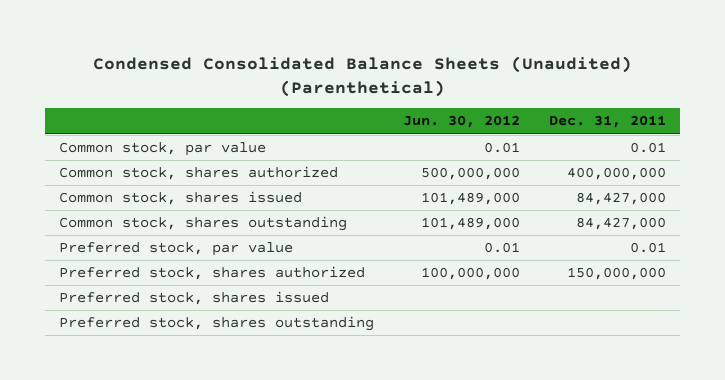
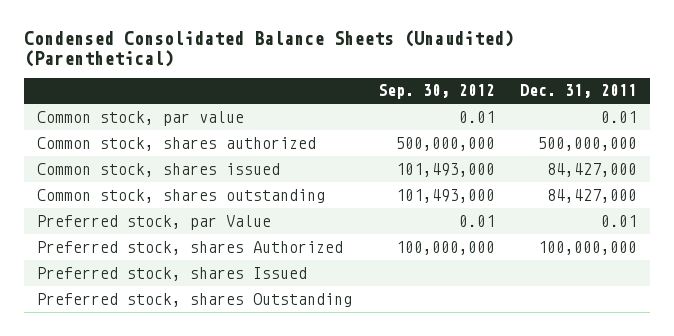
[403,115,521,129] Jun. 30, 2012 -> none
none -> [377,84,495,100] Sep. 30, 2012
[566,167,666,181] 400,000,000 -> [538,136,638,151] 500,000,000
[59,242,294,257] Preferred stock, par value -> [37,214,272,230] Preferred stock, par Value
[59,266,366,281] Preferred stock, shares authorized -> [37,240,344,255] Preferred stock, shares Authorized
[566,267,666,281] 150,000,000 -> [538,240,638,255] 100,000,000
[59,291,330,306] Preferred stock, shares issued -> [37,266,308,281] Preferred stock, shares Issued
[59,316,375,332] Preferred stock, shares outstanding -> [37,292,353,307] Preferred stock, shares Outstanding

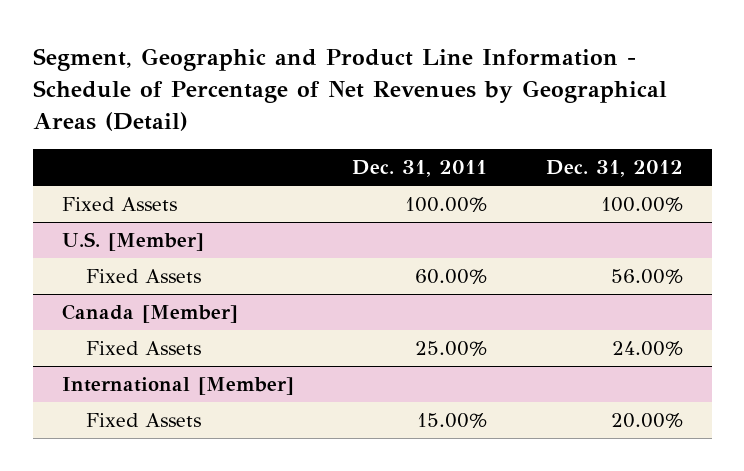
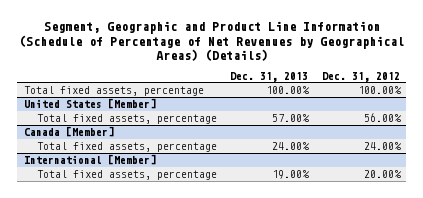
[32,47,667,131] Segment, Geographic and Product Line Information - Schedule of Percentage of Net Revenues by Geographical Areas (Detail) -> [18,21,404,61] Segment, Geographic and Product Line Information (Schedule of Percentage of Net Revenues by Geographical Areas) (Details)
[352,160,488,178] Dec. 31, 2011 -> none
none -> [230,71,309,82] Dec. 31, 2013
[61,232,204,252] U.S. [Member] -> none
[61,197,177,212] Fixed Assets -> [23,85,204,96] Total fixed assets, percentage
none -> [23,97,156,109] United States [Member]
[85,269,201,284] Fixed Assets -> [36,113,217,124] Total fixed assets, percentage
[85,341,201,356] Fixed Assets -> [36,141,217,152] Total fixed assets, percentage
[85,413,201,428] Fixed Assets -> [36,169,217,180] Total fixed assets, percentage

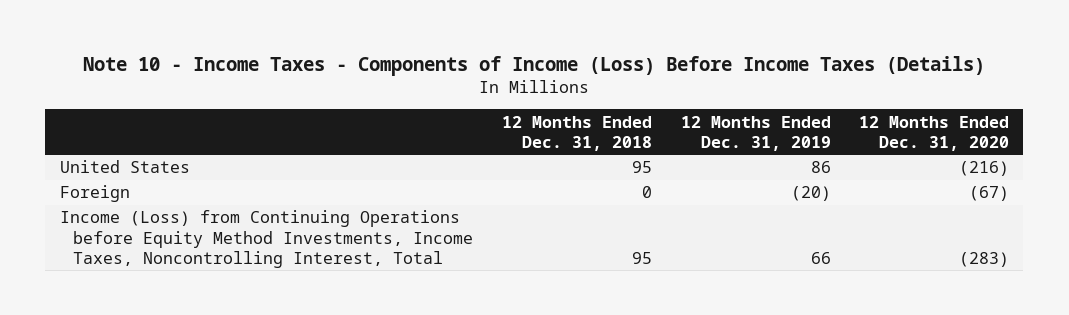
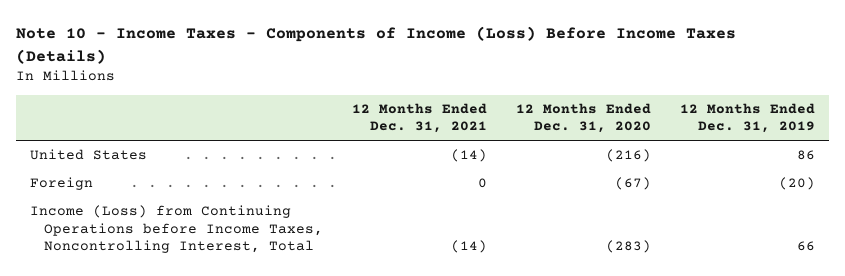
[502,115,653,151] 12 Months Ended Dec. 31, 2018 -> none
none -> [351,102,487,134] 12 Months Ended Dec. 31, 2021
[59,210,474,268] Income (Loss) from Continuing Operations before Equity Method Investments, Income Taxes, Noncontrolling Interest, Total -> [30,205,323,254] Income (Loss) from Continuing Operations before Income Taxes, Noncontrolling Interest, Total

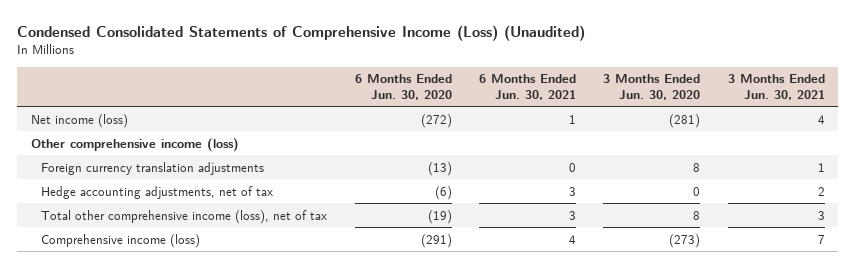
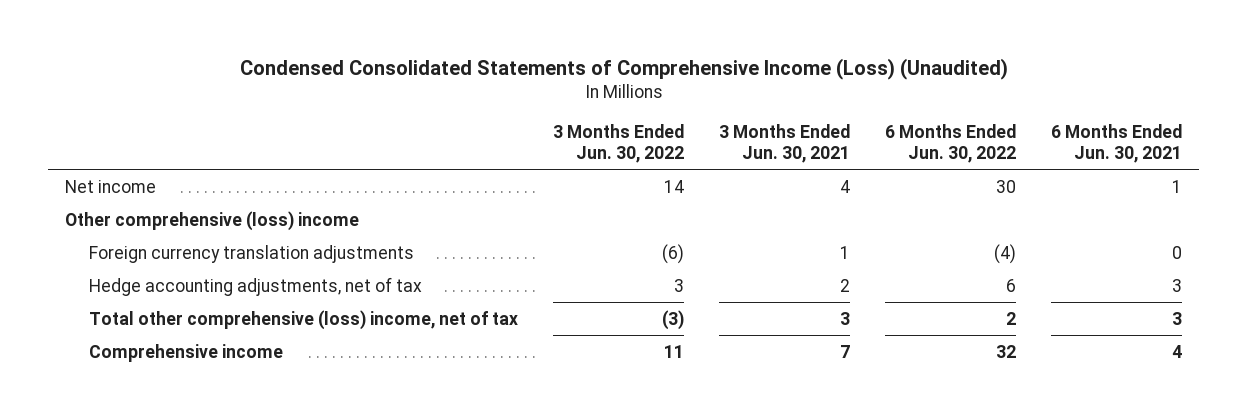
[354,74,452,100] 6 Months Ended Jun. 30, 2020 -> none
[603,74,701,100] 3 Months Ended Jun. 30, 2020 -> none
none -> [553,124,685,163] 3 Months Ended Jun. 30, 2022
none -> [884,124,1016,163] 6 Months Ended Jun. 30, 2022
[31,113,129,128] Net income (loss) -> [65,179,157,193] Net income
[31,137,240,152] Other comprehensive income (loss) -> [65,210,360,231] Other comprehensive (loss) income
[41,209,328,224] Total other comprehensive income (loss), net of tax -> [89,309,519,330] Total other comprehensive (loss) income, net of tax
[41,233,201,248] Comprehensive income (loss) -> [89,343,284,362] Comprehensive income

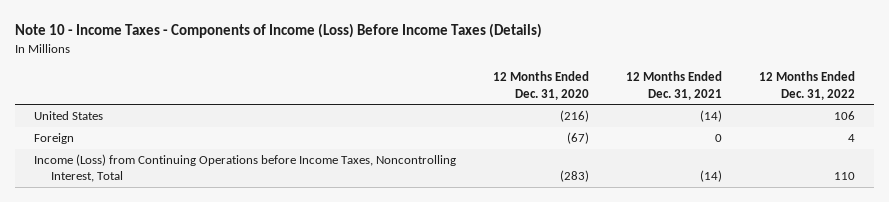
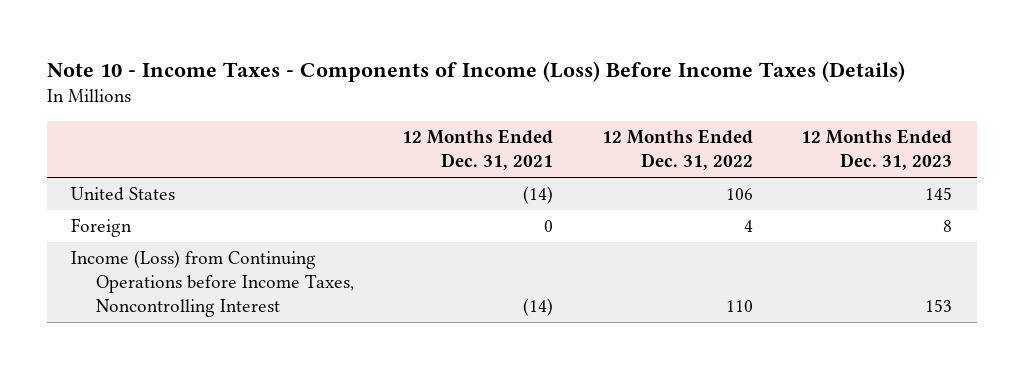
[492,71,589,100] 12 Months Ended Dec. 31, 2020 -> none
none -> [801,129,953,171] 12 Months Ended Dec. 31, 2023
[33,154,456,183] Income (Loss) from Continuing Operations before Income Taxes, Noncontrolling Interest, Total -> [71,250,354,318] Income (Loss) from Continuing Operations before Income Taxes, Noncontrolling Interest

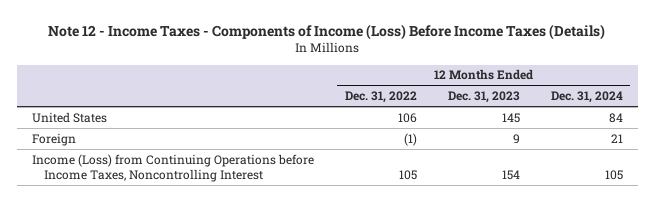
[47,60,906,82] Note 10 - Income Taxes - Components of Income (Loss) Before Income Taxes (Details) -> [48,23,606,40] Note 12 - Income Taxes - Components of Income (Loss) Before Income Taxes (Details)
[402,129,554,171] 12 Months Ended Dec. 31, 2021 -> none
none -> [550,91,623,104] Dec. 31, 2024
[743,220,753,233] 4 -> [403,132,417,146] (1)
[943,220,953,233] 8 -> [512,133,520,144] 9
[725,300,753,313] 110 -> [398,169,417,180] 105
[925,299,953,313] 153 -> [501,169,520,180] 154

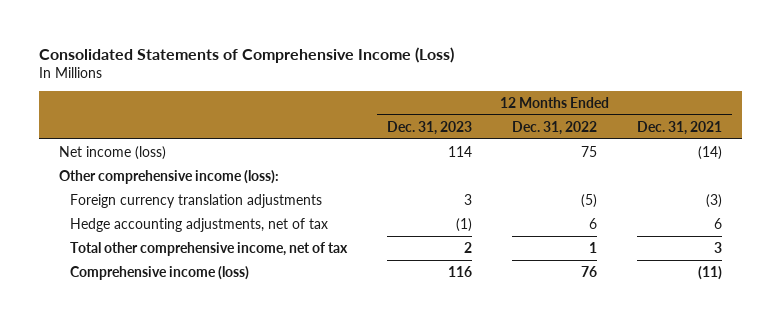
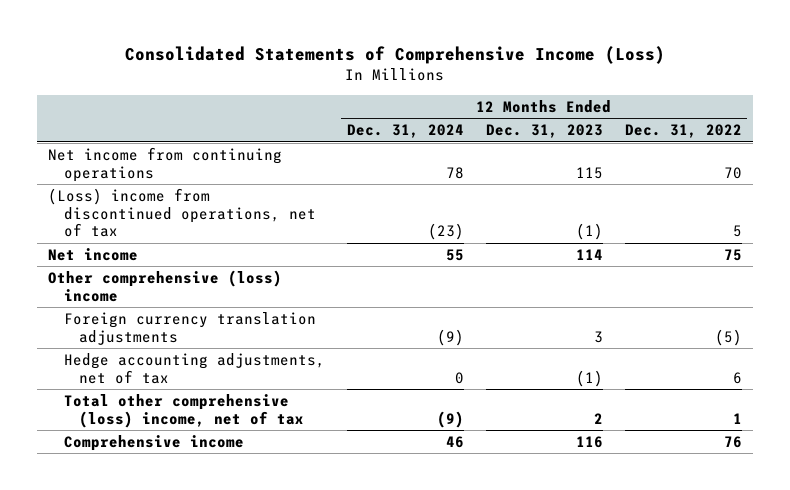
[637,120,723,135] Dec. 31, 2021 -> none
none -> [346,124,464,139] Dec. 31, 2024
none -> [48,146,283,182] Net income from continuing operations
none -> [48,187,316,238] (Loss) income from discontinued operations, net of tax
[58,145,166,160] Net income (loss) -> [48,247,139,261] Net income
[58,169,279,184] Other comprehensive income (loss): -> [48,269,283,302] Other comprehensive (loss) income
[70,241,349,256] Total other comprehensive income, net of tax -> [63,393,305,428] Total other comprehensive (loss) income, net of tax
[70,265,250,280] Comprehensive income (loss) -> [63,434,244,451] Comprehensive income

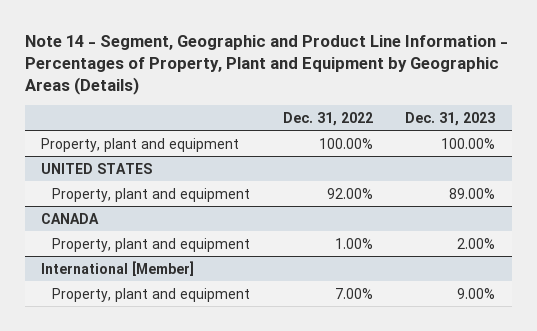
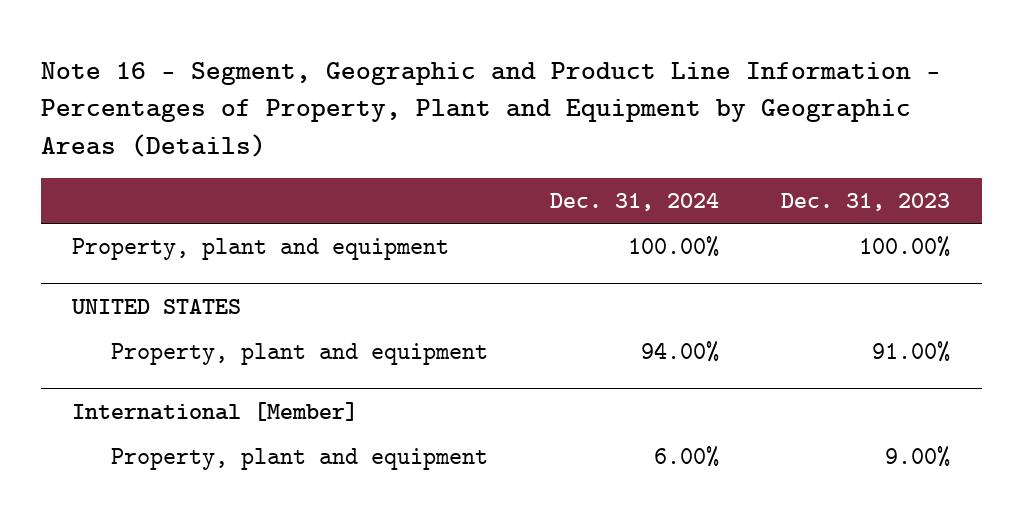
[24,34,508,95] Note 14 - Segment, Geographic and Product Line Information - Percentages of Property, Plant and Equipment by Geographic Areas (Details) -> [40,61,941,157] Note 16 - Segment, Geographic and Product Line Information - Percentages of Property, Plant and Equipment by Geographic Areas (Details)
[282,111,373,126] Dec. 31, 2022 -> none
none -> [550,193,720,212] Dec. 31, 2024
[41,212,100,224] CANADA -> none
[51,237,250,252] Property, plant and equipment -> none
[449,187,496,199] 89.00% -> [872,340,951,362] 91.00%

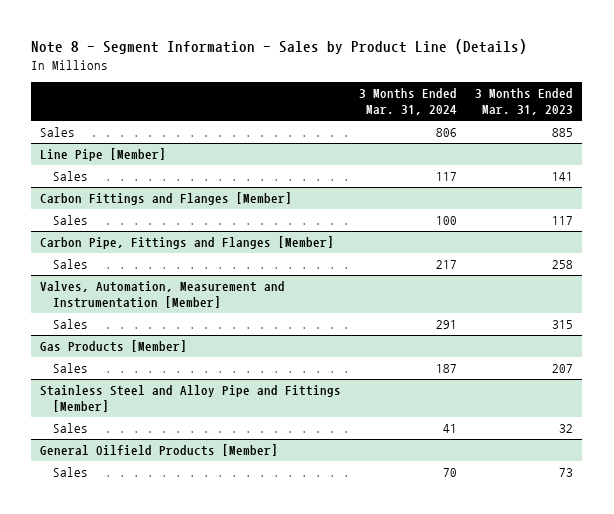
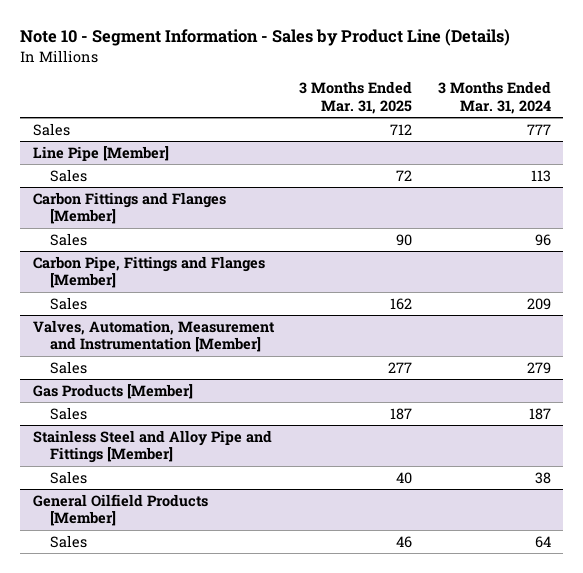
[31,39,528,55] Note 8 - Segment Information - Sales by Product Line (Details) -> [19,29,510,47] Note 10 - Segment Information - Sales by Product Line (Details)
[475,88,574,116] 3 Months Ended Mar. 31, 2023 -> none
none -> [299,81,413,114] 3 Months Ended Mar. 31, 2025
[436,128,458,138] 806 -> [526,123,551,135] 777
[436,172,458,182] 117 -> [530,169,551,182] 113
[436,216,458,226] 100 -> [534,233,551,246] 96
[436,260,458,270] 217 -> [526,297,551,310] 209
[436,320,458,330] 291 -> [526,361,551,374] 279
[443,424,458,434] 41 -> [534,471,551,484] 38
[443,468,458,478] 70 -> [534,535,551,548] 64

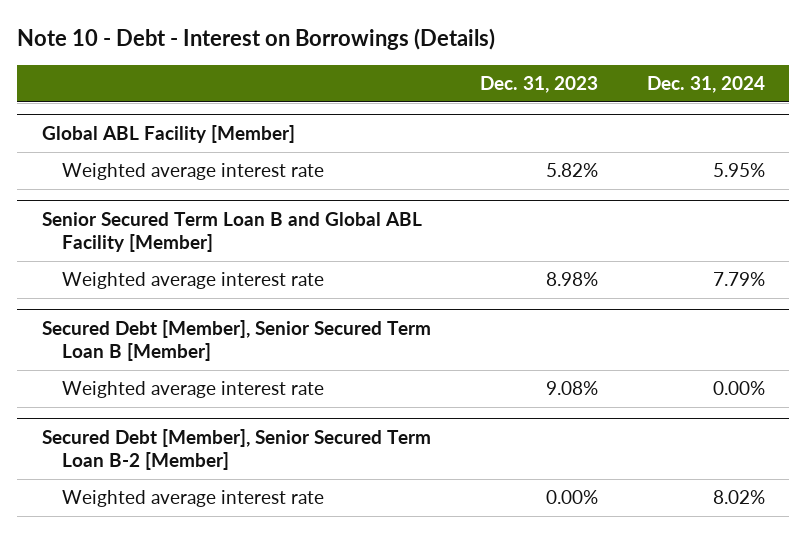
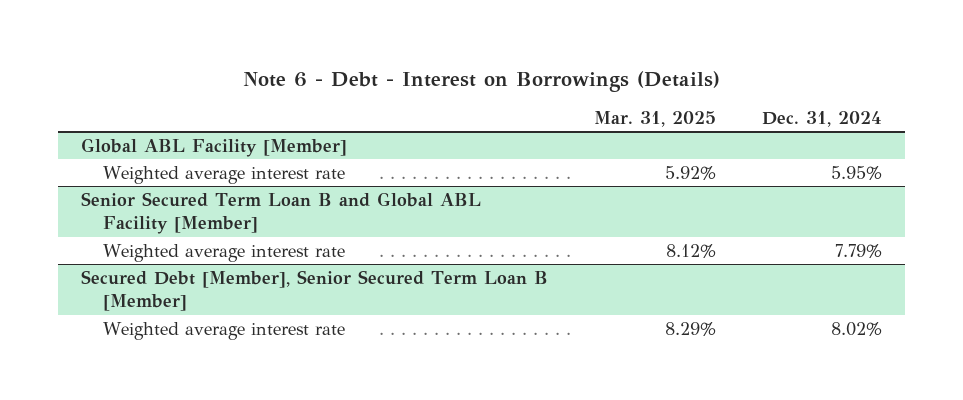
[17,28,496,51] Note 10 - Debt - Interest on Borrowings (Details) -> [242,70,720,92] Note 6 - Debt - Interest on Borrowings (Details)
[479,75,598,93] Dec. 31, 2023 -> none
none -> [594,110,717,127] Mar. 31, 2025
[62,381,325,399] Weighted average interest rate -> none
[41,429,431,471] Secured Debt [Member], Senior Secured Term Loan B-2 [Member] -> none

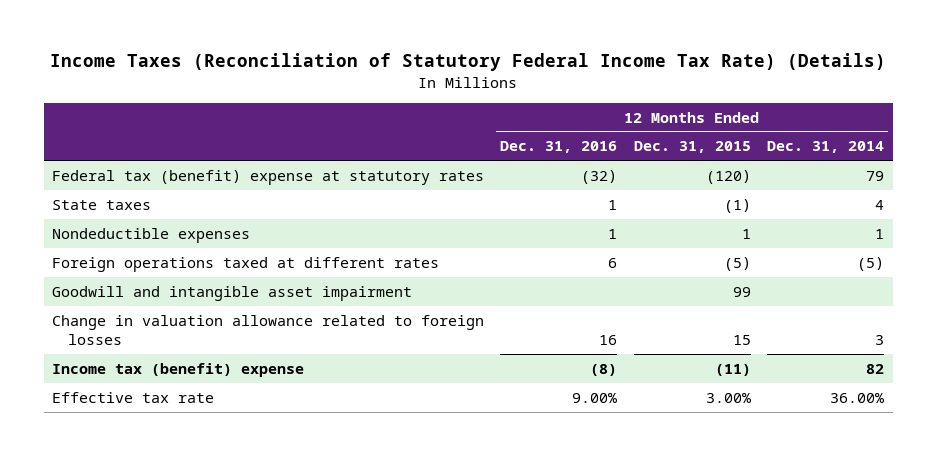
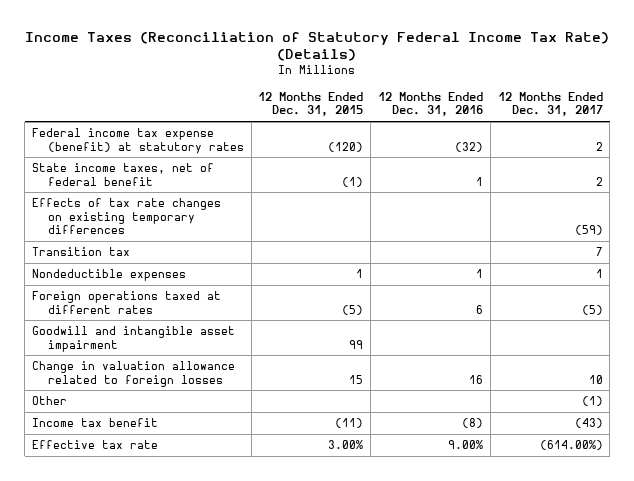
[767,141,885,154] Dec. 31, 2014 -> none
none -> [497,91,603,117] 12 Months Ended Dec. 31, 2017
[52,169,485,185] Federal tax (benefit) expense at statutory rates -> [31,128,244,154] Federal income tax expense (benefit) at statutory rates
[52,199,152,210] State taxes -> [31,163,214,186] State income taxes, net of federal benefit
none -> [31,198,221,235] Effects of tax rate changes on existing temporary differences
none -> [31,247,130,257] Transition tax
none -> [31,396,67,406] Other
[52,362,305,377] Income tax (benefit) expense -> [31,418,158,428] Income tax benefit

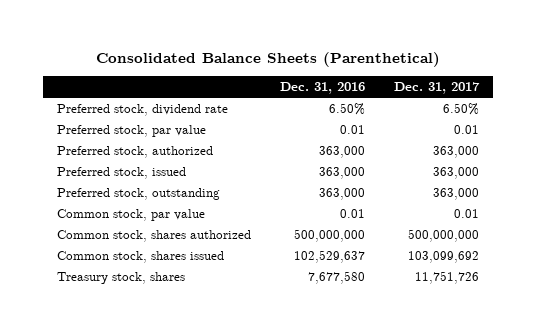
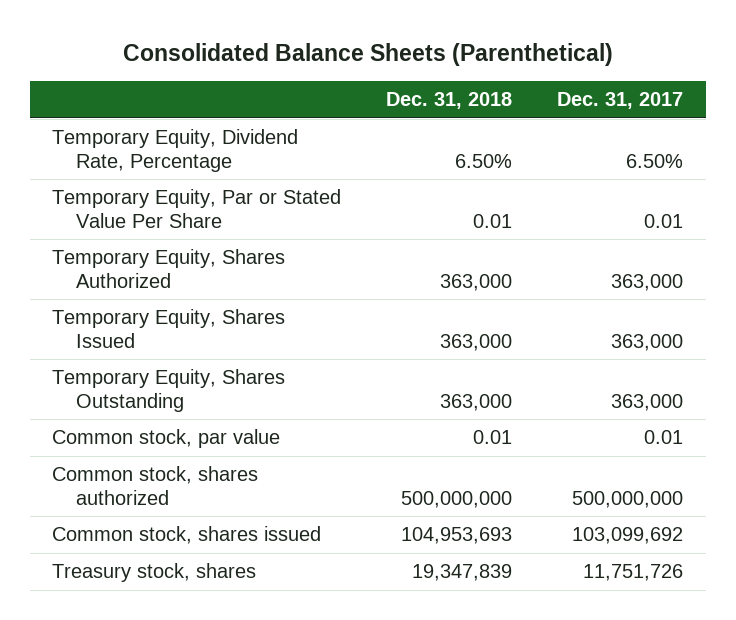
[279,82,365,95] Dec. 31, 2016 -> none
none -> [386,92,513,110] Dec. 31, 2018
[57,104,229,117] Preferred stock, dividend rate -> [52,129,299,172] Temporary Equity, Dividend Rate, Percentage
[57,125,207,138] Preferred stock, par value -> [52,189,342,228] Temporary Equity, Par or Stated Value Per Share
[57,146,214,159] Preferred stock, authorized -> [52,249,286,288] Temporary Equity, Shares Authorized
[57,167,187,180] Preferred stock, issued -> [52,309,286,348] Temporary Equity, Shares Issued
[57,188,221,201] Preferred stock, outstanding -> [52,369,286,412] Temporary Equity, Shares Outstanding

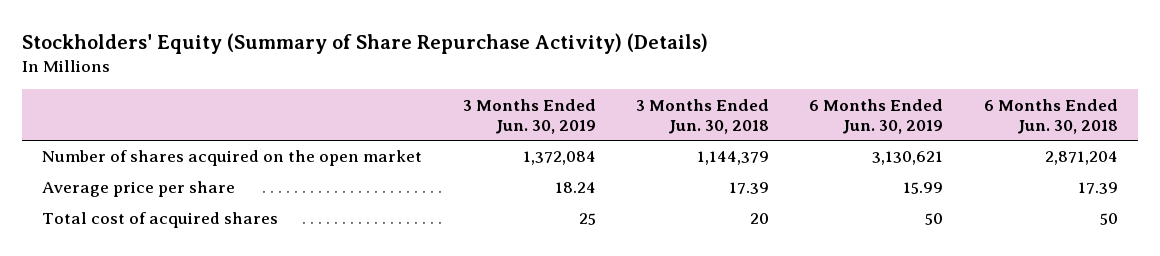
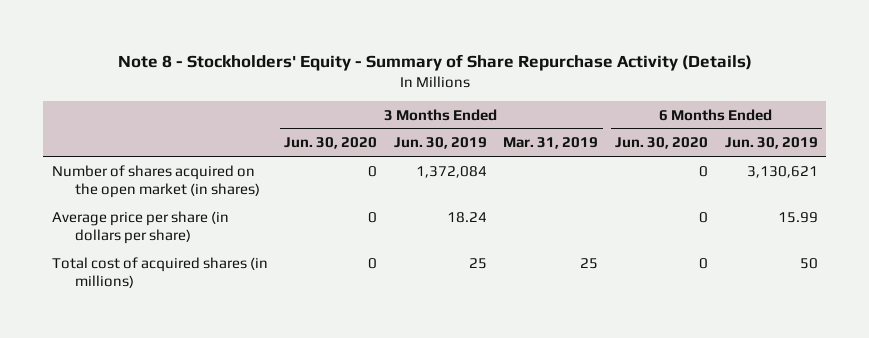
[22,32,709,54] Stockholders' Equity (Summary of Share Repurchase Activity) (Details) -> [117,53,752,71] Note 8 - Stockholders' Equity - Summary of Share Repurchase Activity (Details)
[635,98,769,134] 3 Months Ended Jun. 30, 2018 -> none
[983,98,1118,134] 6 Months Ended Jun. 30, 2018 -> none
none -> [284,137,378,150] Jun. 30, 2020
none -> [503,137,599,150] Mar. 31, 2019
none -> [614,137,708,150] Jun. 30, 2020
[42,150,423,167] Number of shares acquired on the open market -> [51,164,261,198] Number of shares acquired on the open market (in shares)
[42,181,236,198] Average price per share -> [51,210,229,244] Average price per share (in dollars per share)
[42,212,279,229] Total cost of acquired shares -> [51,256,268,288] Total cost of acquired shares (in millions)

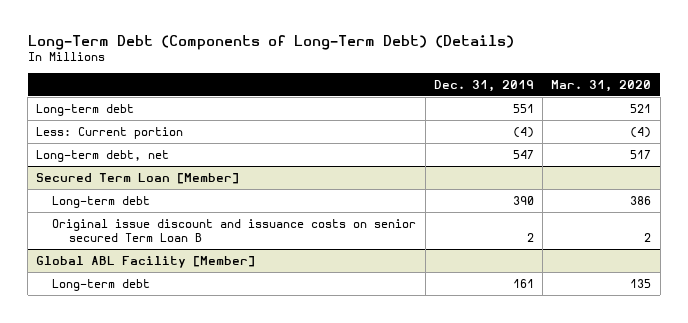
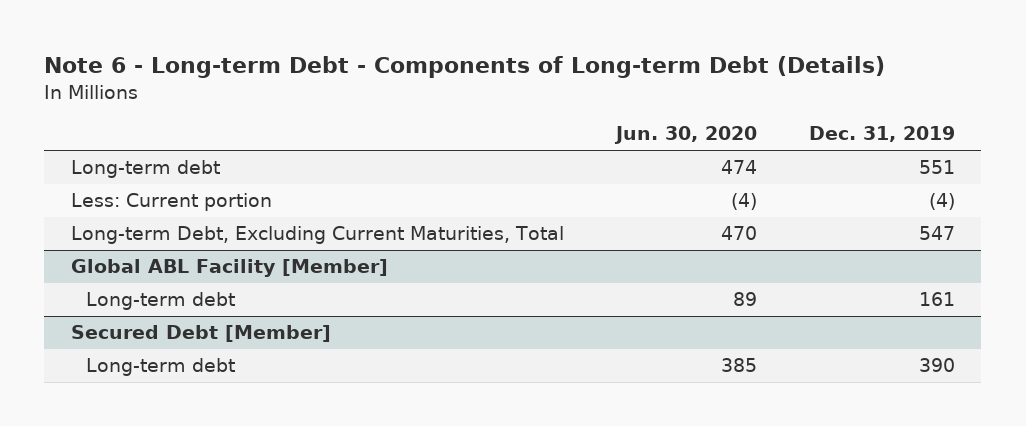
[27,34,514,50] Long-Term Debt (Components of Long-Term Debt) (Details) -> [44,56,886,79] Note 6 - Long-term Debt - Components of Long-term Debt (Details)
[551,79,652,92] Mar. 31, 2020 -> none
none -> [613,126,757,145] Jun. 30, 2020
[36,172,240,184] Secured Term Loan [Member] -> none
[52,195,151,208] Long-term debt -> none
[52,218,417,242] Original issue discount and issuance costs on senior secured Term Loan B -> none
[36,149,170,162] Long-term debt, net -> [70,226,564,245] Long-term Debt, Excluding Current Maturities, Total
none -> [70,325,331,343] Secured Debt [Member]
none -> [85,358,235,377] Long-term debt

